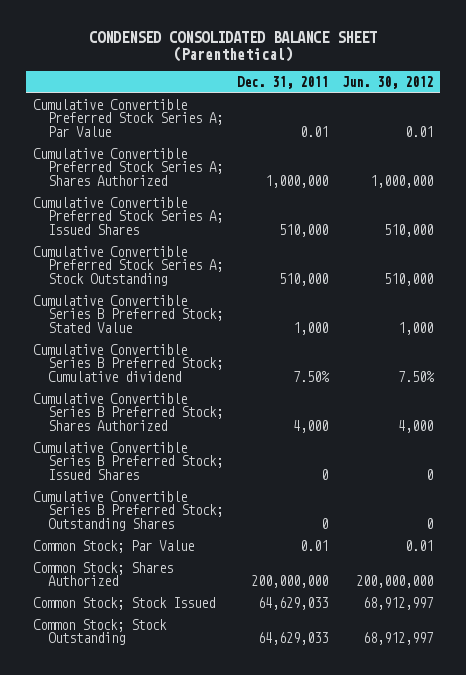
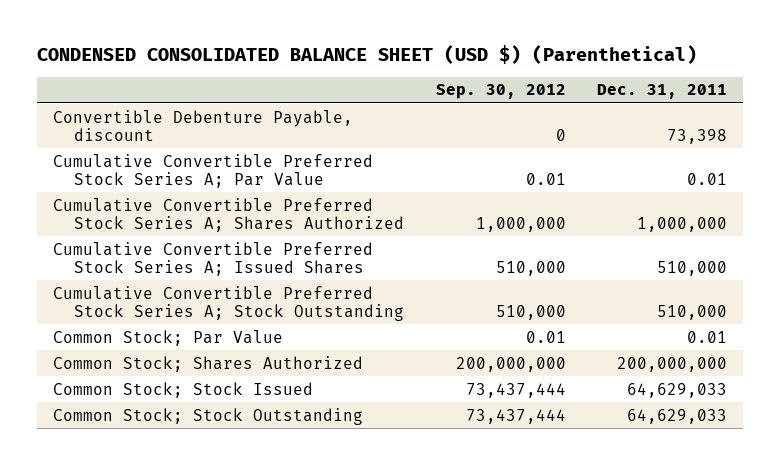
[88,30,377,62] CONDENSED CONSOLIDATED BALANCE SHEET (Parenthetical) -> [36,45,697,65] CONDENSED CONSOLIDATED BALANCE SHEET (USD $) (Parenthetical)
[342,75,434,89] Jun. 30, 2012 -> none
none -> [435,84,566,100] Sep. 30, 2012
none -> [52,109,353,141] Convertible Debenture Payable, discount
[32,295,224,333] Cumulative Convertible Series B Preferred Stock; Stated Value -> none
[32,344,224,382] Cumulative Convertible Series B Preferred Stock; Cumulative dividend -> none
[32,393,224,431] Cumulative Convertible Series B Preferred Stock; Shares Authorized -> none
[32,442,224,480] Cumulative Convertible Series B Preferred Stock; Issued Shares -> none
[32,491,224,531] Cumulative Convertible Series B Preferred Stock; Outstanding Shares -> none

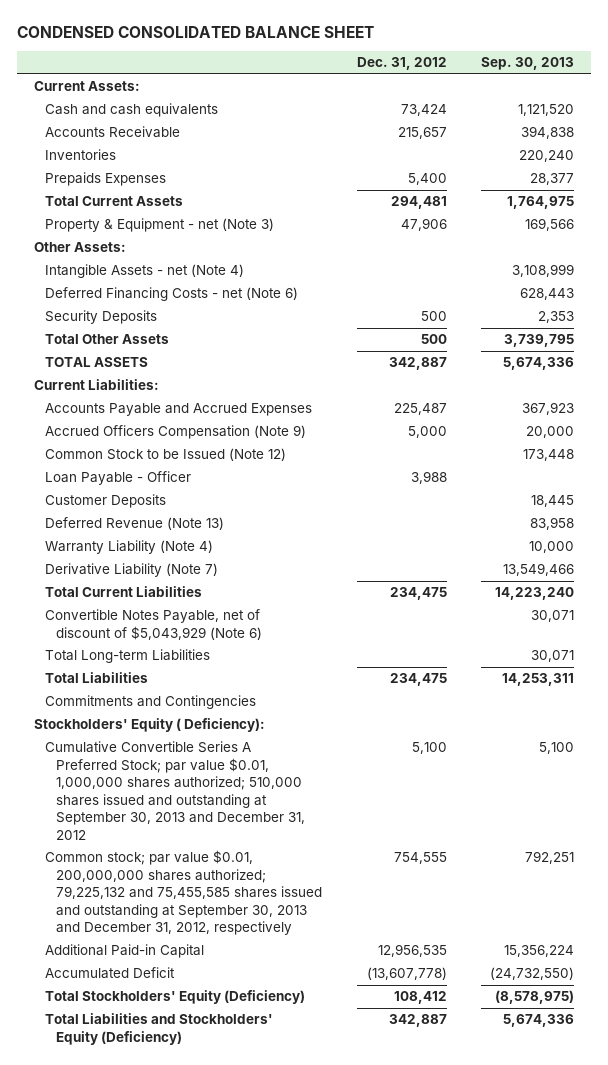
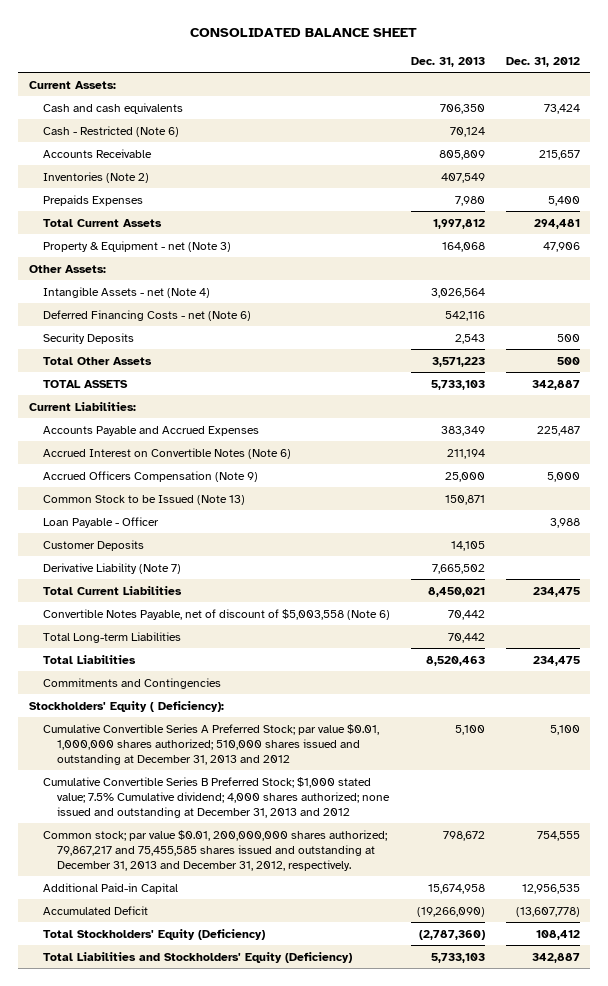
[16,25,374,38] CONDENSED CONSOLIDATED BALANCE SHEET -> [190,27,418,37] CONSOLIDATED BALANCE SHEET
[481,57,575,71] Sep. 30, 2013 -> none
none -> [410,56,485,67] Dec. 31, 2013
none -> [42,125,179,137] Cash - Restricted (Note 6)
[44,149,116,161] Inventories -> [42,171,149,183] Inventories (Note 2)
none -> [42,447,291,459] Accrued Interest on Convertible Notes (Note 6)
[44,448,286,462] Common Stock to be Issued (Note 12) -> [42,494,245,505] Common Stock to be Issued (Note 13)
[44,517,224,531] Deferred Revenue (Note 13) -> none
[44,540,213,555] Warranty Liability (Note 4) -> none
[44,609,262,640] Convertible Notes Payable, net of discount of $5,043,929 (Note 6) -> [42,608,390,620] Convertible Notes Payable, net of discount of $5,003,558 (Note 6)
[44,741,305,840] Cumulative Convertible Series A Preferred Stock; par value $0.01, 1,000,000 shares authorized; 510,000 shares issued and outstanding at September 30, 2013 and December 31, 2012 -> [42,723,379,765] Cumulative Convertible Series A Preferred Stock; par value $0.01, 1,000,000 shares authorized; 510,000 shares issued and outstanding at December 31, 2013 and 2012
none -> [42,776,390,818] Cumulative Convertible Series B Preferred Stock; $1,000 stated value; 7.5% Cumulative dividend; 4,000 shares authorized; none issued and outstanding at December 31, 2013 and 2012
[44,850,322,936] Common stock; par value $0.01, 200,000,000 shares authorized; 79,225,132 and 75,455,585 shares issued and outstanding at September 30, 2013 and December 31, 2012, respectively -> [42,829,387,871] Common stock; par value $0.01, 200,000,000 shares authorized; 79,867,217 and 75,455,585 shares issued and outstanding at December 31, 2013 and December 31, 2012, respectively.

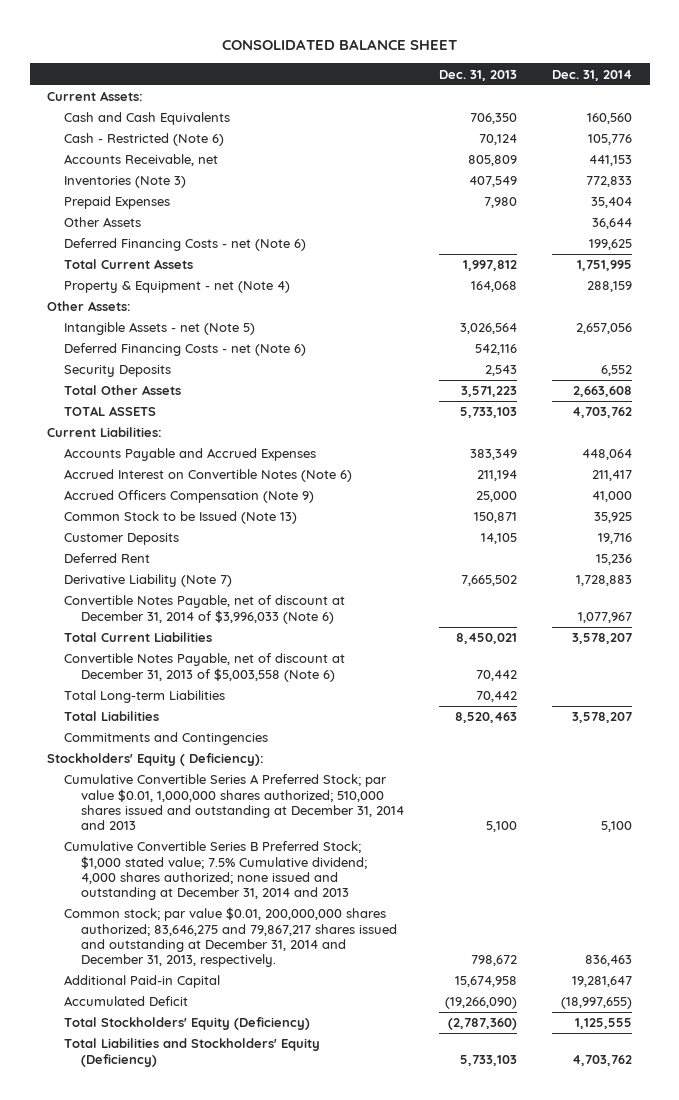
[505,56,580,67] Dec. 31, 2012 -> none
none -> [552,69,633,81] Dec. 31, 2014
[42,102,183,114] Cash and cash equivalents -> [64,112,231,126] Cash and Cash Equivalents
[42,148,152,158] Accounts Receivable -> [64,154,219,167] Accounts Receivable, net
[42,171,149,183] Inventories (Note 2) -> [64,176,187,189] Inventories (Note 3)
[42,194,143,206] Prepaids Expenses -> [64,196,171,210] Prepaid Expenses
none -> [64,217,142,228] Other Assets
none -> [64,238,307,252] Deferred Financing Costs - net (Note 6)
[42,240,231,252] Property & Equipment - net (Note 3) -> [64,281,291,294] Property & Equipment - net (Note 4)
[42,286,210,298] Intangible Assets - net (Note 4) -> [64,322,256,336] Intangible Assets - net (Note 5)
[42,516,159,528] Loan Payable - Officer -> none
none -> [64,553,151,564] Deferred Rent
none -> [64,595,346,624] Convertible Notes Payable, net of discount at December 31, 2014 of $3,996,033 (Note 6)
[42,608,390,620] Convertible Notes Payable, net of discount of $5,003,558 (Note 6) -> [64,653,346,682] Convertible Notes Payable, net of discount at December 31, 2013 of $5,003,558 (Note 6)
[42,723,379,765] Cumulative Convertible Series A Preferred Stock; par value $0.01, 1,000,000 shares authorized; 510,000 shares issued and outstanding at December 31, 2013 and 2012 -> [64,774,405,831] Cumulative Convertible Series A Preferred Stock; par value $0.01, 1,000,000 shares authorized; 510,000 shares issued and outstanding at December 31, 2014 and 2013
[42,776,390,818] Cumulative Convertible Series B Preferred Stock; $1,000 stated value; 7.5% Cumulative dividend; 4,000 shares authorized; none issued and outstanding at December 31, 2013 and 2012 -> [64,841,368,901] Cumulative Convertible Series B Preferred Stock; $1,000 stated value; 7.5% Cumulative dividend; 4,000 shares authorized; none issued and outstanding at December 31, 2014 and 2013
[42,829,387,871] Common stock; par value $0.01, 200,000,000 shares authorized; 79,867,217 and 75,455,585 shares issued and outstanding at December 31, 2013 and December 31, 2012, respectively. -> [64,907,398,968] Common stock; par value $0.01, 200,000,000 shares authorized; 83,646,275 and 79,867,217 shares issued and outstanding at December 31, 2014 and December 31, 2013, respectively.

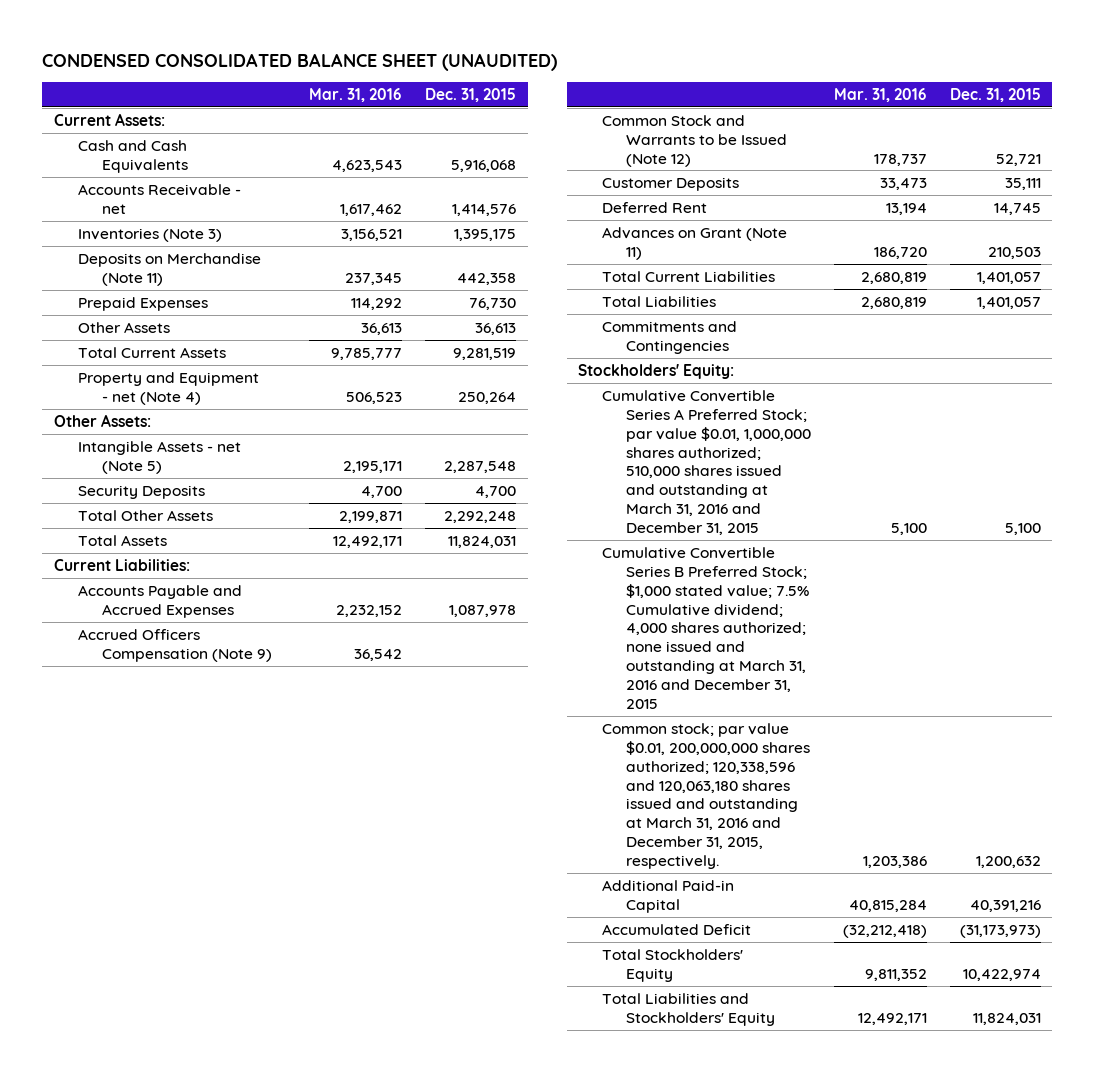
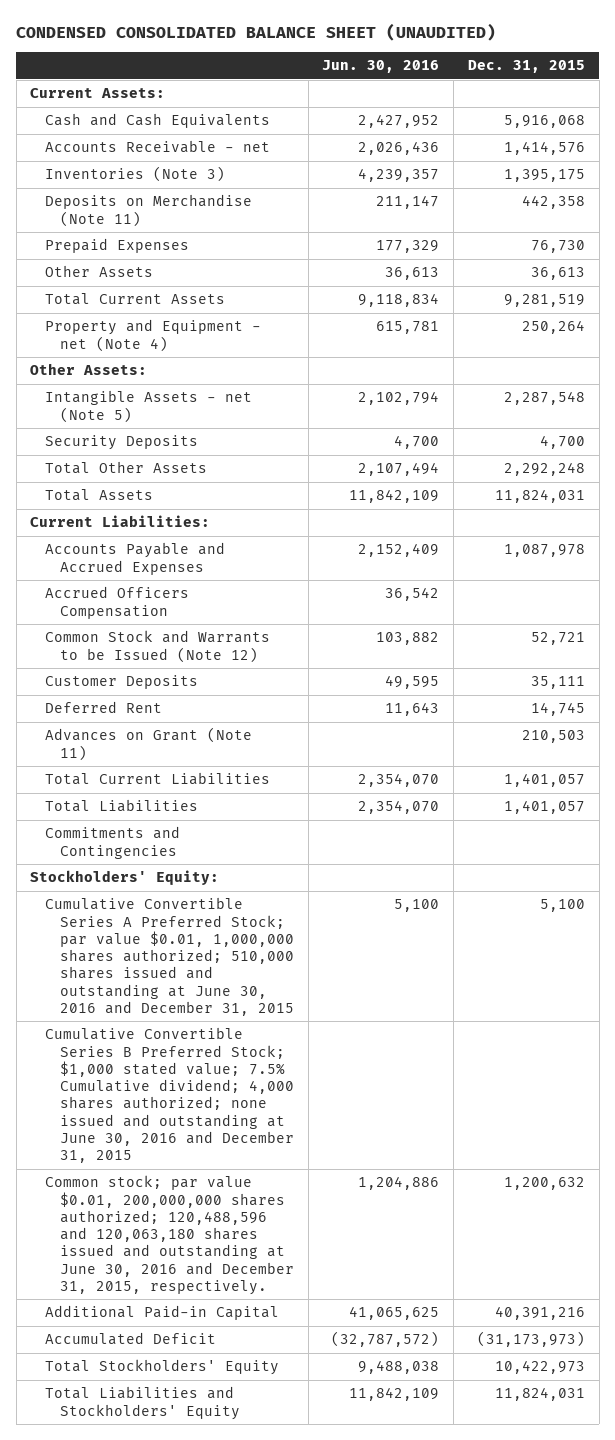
[309,88,403,103] Mar. 31, 2016 -> none
none -> [322,60,440,74] Jun. 30, 2016
[77,628,272,662] Accrued Officers Compensation (Note 9) -> [45,586,190,619] Accrued Officers Compensation
[602,389,812,536] Cumulative Convertible Series A Preferred Stock; par value $0.01, 1,000,000 shares authorized; 510,000 shares issued and outstanding at March 31, 2016 and December 31, 2015 -> [45,897,294,1016] Cumulative Convertible Series A Preferred Stock; par value $0.01, 1,000,000 shares authorized; 510,000 shares issued and outstanding at June 30, 2016 and December 31, 2015
[602,546,810,710] Cumulative Convertible Series B Preferred Stock; $1,000 stated value; 7.5% Cumulative dividend; 4,000 shares authorized; none issued and outstanding at March 31, 2016 and December 31, 2015 -> [45,1027,294,1164] Cumulative Convertible Series B Preferred Stock; $1,000 stated value; 7.5% Cumulative dividend; 4,000 shares authorized; none issued and outstanding at June 30, 2016 and December 31, 2015
[602,722,811,870] Common stock; par value $0.01, 200,000,000 shares authorized; 120,338,596 and 120,063,180 shares issued and outstanding at March 31, 2016 and December 31, 2015, respectively. -> [45,1175,294,1295] Common stock; par value $0.01, 200,000,000 shares authorized; 120,488,596 and 120,063,180 shares issued and outstanding at June 30, 2016 and December 31, 2015, respectively.
[962,968,1041,981] 10,422,974 -> [494,1360,585,1375] 10,422,973

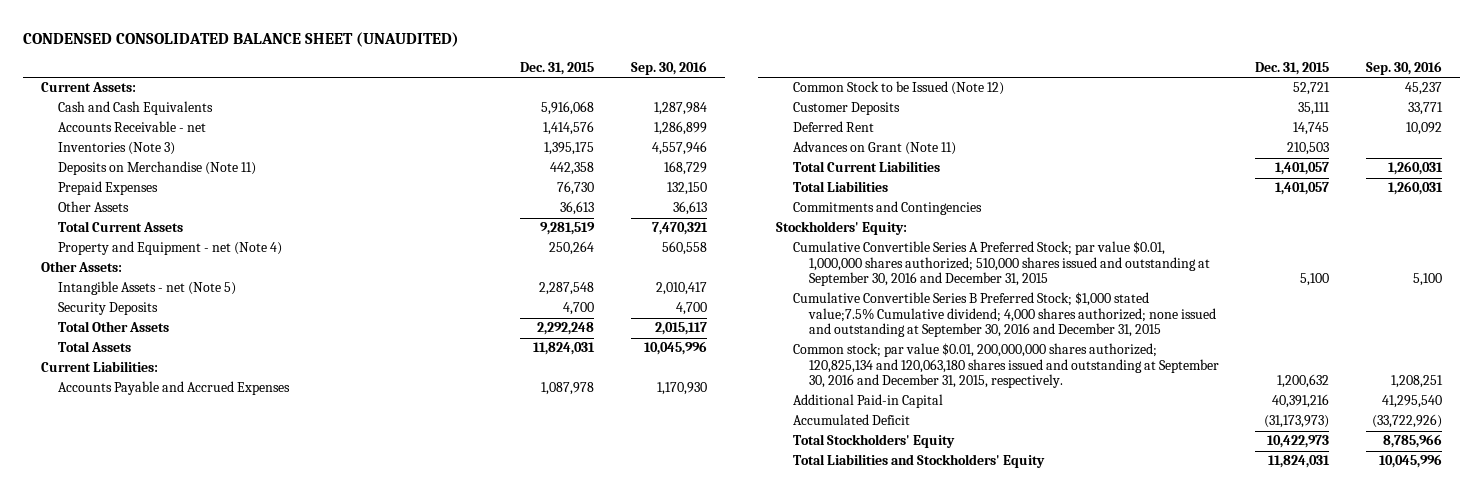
[322,60,440,74] Jun. 30, 2016 -> none
none -> [630,60,707,75] Sep. 30, 2016
[45,586,190,619] Accrued Officers Compensation -> none
[45,630,271,663] Common Stock and Warrants to be Issued (Note 12) -> [792,81,1004,96] Common Stock to be Issued (Note 12)
[45,897,294,1016] Cumulative Convertible Series A Preferred Stock; par value $0.01, 1,000,000 shares authorized; 510,000 shares issued and outstanding at June 30, 2016 and December 31, 2015 -> [792,241,1211,287] Cumulative Convertible Series A Preferred Stock; par value $0.01, 1,000,000 shares authorized; 510,000 shares issued and outstanding at September 30, 2016 and December 31, 2015
[45,1027,294,1164] Cumulative Convertible Series B Preferred Stock; $1,000 stated value; 7.5% Cumulative dividend; 4,000 shares authorized; none issued and outstanding at June 30, 2016 and December 31, 2015 -> [792,292,1217,338] Cumulative Convertible Series B Preferred Stock; $1,000 stated value;7.5% Cumulative dividend; 4,000 shares authorized; none issued and outstanding at September 30, 2016 and December 31, 2015
[45,1175,294,1295] Common stock; par value $0.01, 200,000,000 shares authorized; 120,488,596 and 120,063,180 shares issued and outstanding at June 30, 2016 and December 31, 2015, respectively. -> [792,343,1220,389] Common stock; par value $0.01, 200,000,000 shares authorized; 120,825,134 and 120,063,180 shares issued and outstanding at September 30, 2016 and December 31, 2015, respectively.

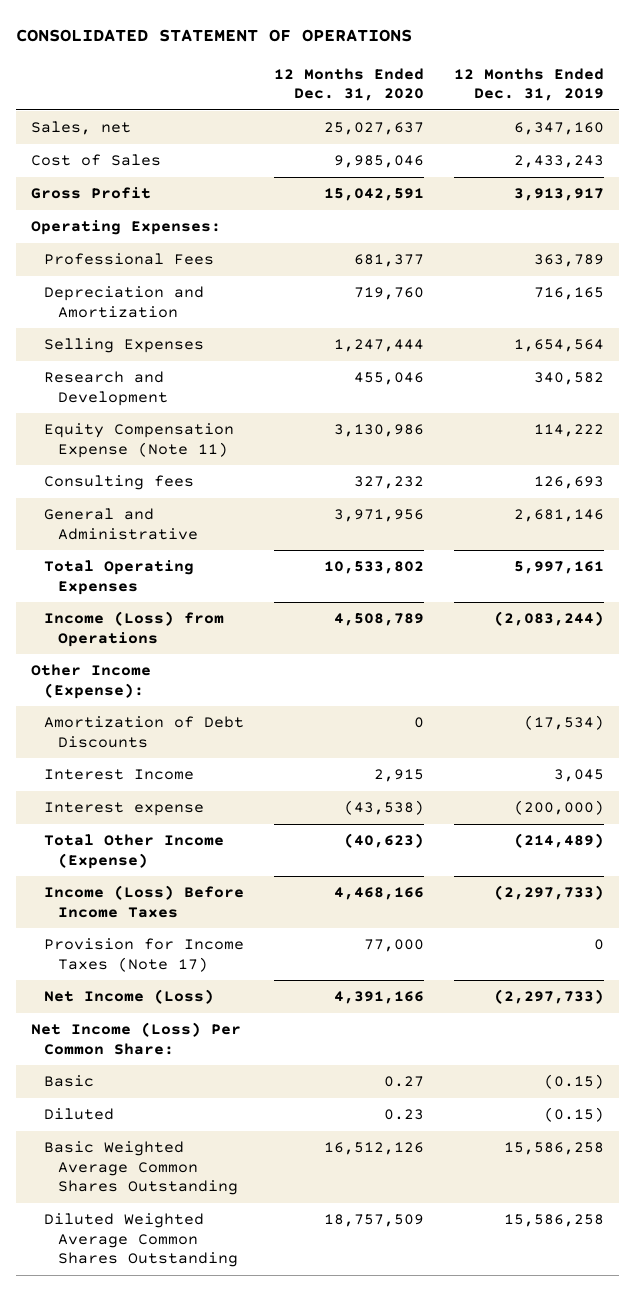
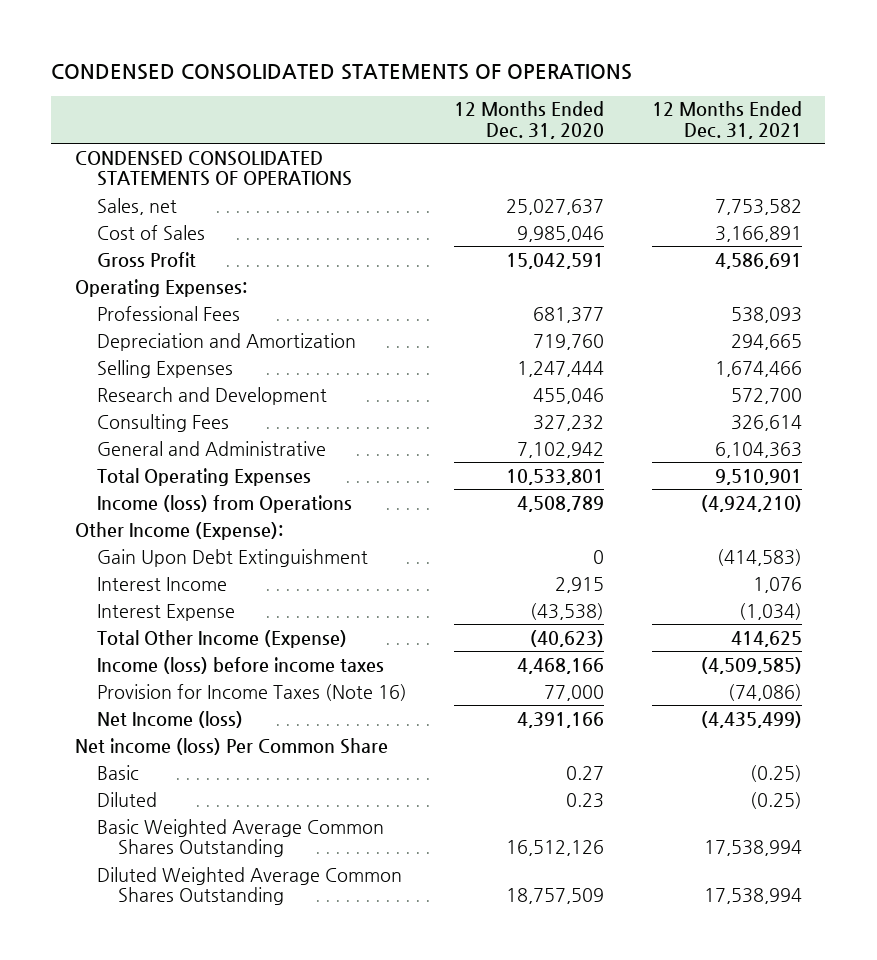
[15,29,412,43] CONSOLIDATED STATEMENT OF OPERATIONS -> [51,64,633,81] CONDENSED CONSOLIDATED STATEMENTS OF OPERATIONS
[454,67,605,102] 12 Months Ended Dec. 31, 2019 -> none
none -> [651,101,802,140] 12 Months Ended Dec. 31, 2021
none -> [75,150,352,187] CONDENSED CONSOLIDATED STATEMENTS OF OPERATIONS
[44,423,235,458] Equity Compensation Expense (Note 11) -> none
[44,475,195,491] Consulting fees -> [96,413,229,432] Consulting Fees
[334,509,425,523] 3,971,956 -> [517,441,605,458] 7,102,942
[324,561,425,575] 10,533,802 -> [506,468,605,485] 10,533,801
[44,611,225,647] Income (Loss) from Operations -> [96,494,352,513] Income (loss) from Operations
[44,716,245,748] Amortization of Debt Discounts -> none
none -> [96,548,368,567] Gain Upon Debt Extinguishment
[44,802,205,817] Interest expense -> [96,603,235,621] Interest Expense
[44,885,245,918] Income (Loss) Before Income Taxes -> [96,656,384,674] Income (loss) before income taxes
[44,938,245,972] Provision for Income Taxes (Note 17) -> [96,683,407,701] Provision for Income Taxes (Note 16)
[44,989,215,1005] Net Income (Loss) -> [96,710,243,728] Net Income (loss)
[30,1022,241,1055] Net Income (Loss) Per Common Share: -> [75,737,389,755] Net income (loss) Per Common Share

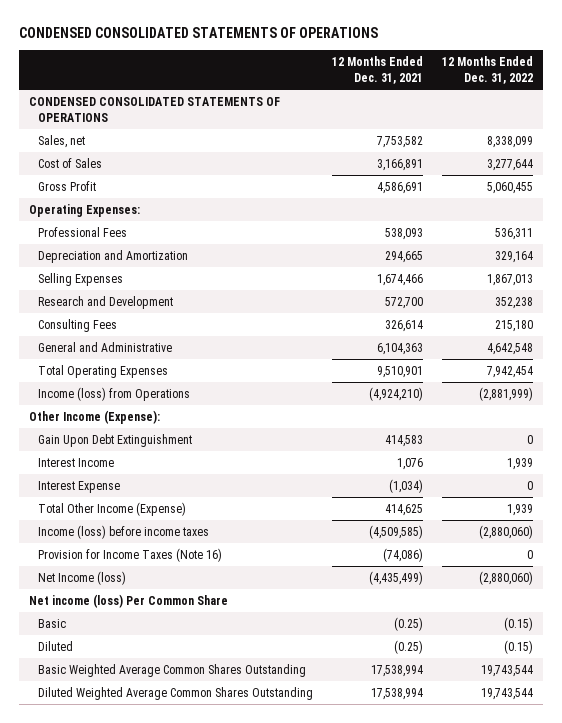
[454,101,605,140] 12 Months Ended Dec. 31, 2020 -> none
none -> [442,56,534,84] 12 Months Ended Dec. 31, 2022
[716,548,802,566] (414,583) -> [385,435,424,448] 414,583

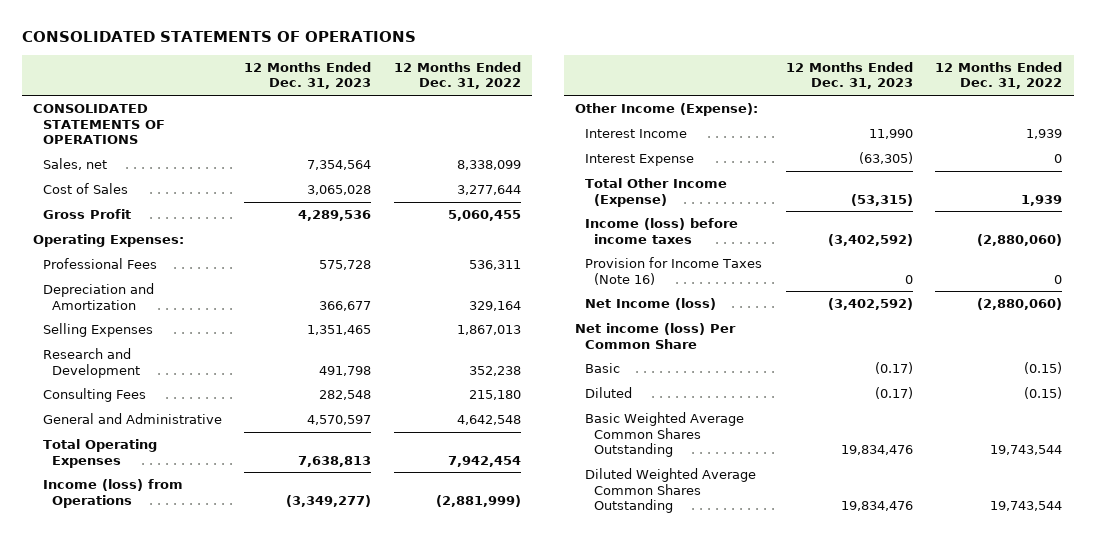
[19,27,379,39] CONDENSED CONSOLIDATED STATEMENTS OF OPERATIONS -> [22,31,417,43] CONSOLIDATED STATEMENTS OF OPERATIONS
[332,56,424,84] 12 Months Ended Dec. 31, 2021 -> none
none -> [244,61,372,90] 12 Months Ended Dec. 31, 2023
[28,97,280,122] CONDENSED CONSOLIDATED STATEMENTS OF OPERATIONS -> [33,104,165,145] CONSOLIDATED STATEMENTS OF OPERATIONS
[37,434,192,448] Gain Upon Debt Extinguishment -> none

